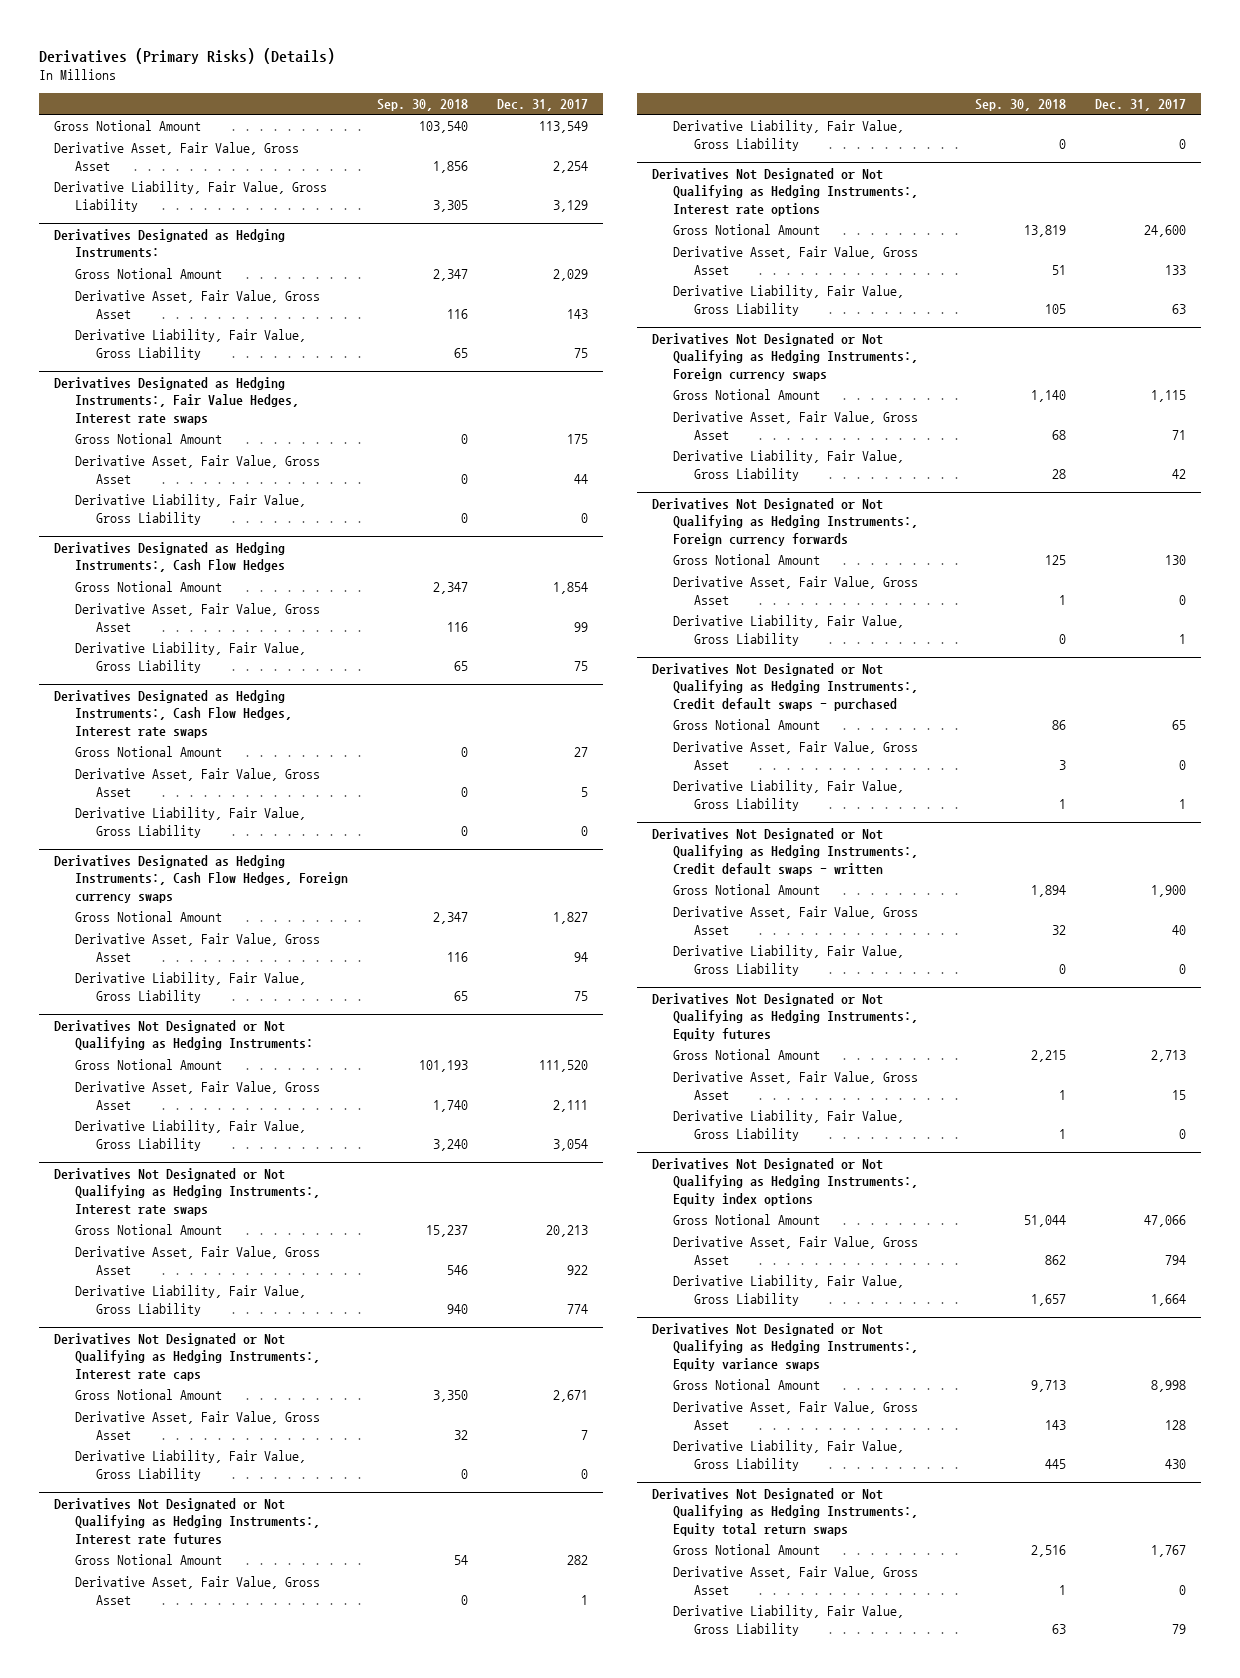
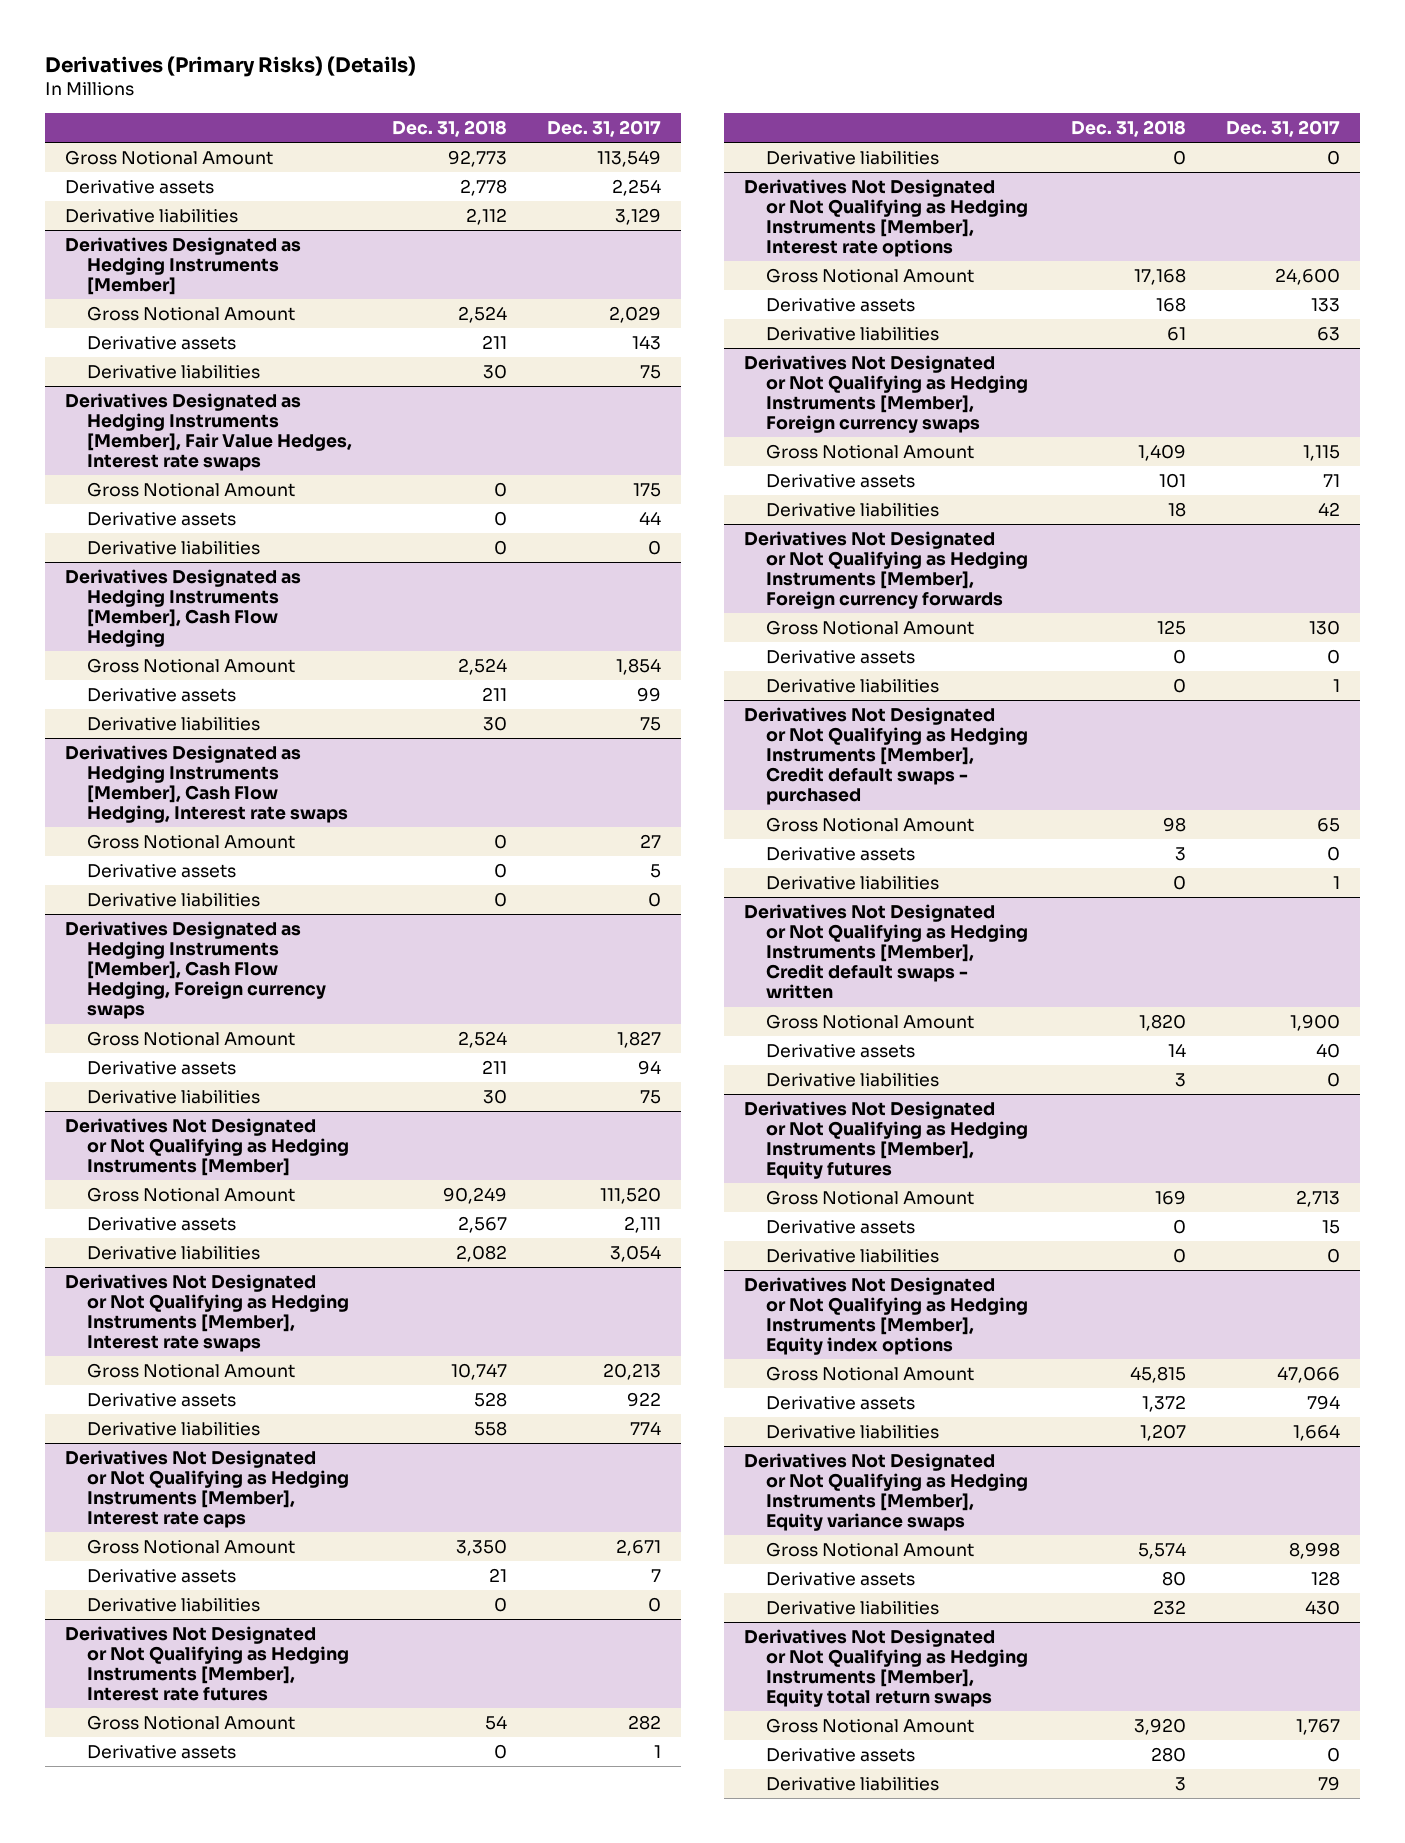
[377,98,469,111] Sep. 30, 2018 -> none
none -> [391,119,507,137] Dec. 31, 2018
[53,142,299,171] Derivative Asset, Fair Value, Gross Asset -> [64,179,214,194] Derivative assets
[53,181,327,212] Derivative Liability, Fair Value, Gross Liability -> [64,208,238,223] Derivative liabilities
[53,228,285,259] Derivatives Designated as Hedging Instruments: -> [64,236,301,296] Derivatives Designated as Hedging Instruments [Member]
[75,290,321,319] Derivative Asset, Fair Value, Gross Asset -> [87,335,237,350] Derivative assets
[75,329,307,360] Derivative Liability, Fair Value, Gross Liability -> [87,364,261,379] Derivative liabilities
[53,376,300,425] Derivatives Designated as Hedging Instruments:, Fair Value Hedges, Interest rate swaps -> [64,392,353,472] Derivatives Designated as Hedging Instruments [Member], Fair Value Hedges, Interest rate swaps
[75,455,321,484] Derivative Asset, Fair Value, Gross Asset -> [87,511,237,526] Derivative assets
[75,494,307,525] Derivative Liability, Fair Value, Gross Liability -> [87,540,261,555] Derivative liabilities
[53,541,286,573] Derivatives Designated as Hedging Instruments:, Cash Flow Hedges -> [64,568,301,648] Derivatives Designated as Hedging Instruments [Member], Cash Flow Hedging
[75,603,321,632] Derivative Asset, Fair Value, Gross Asset -> [87,687,237,702] Derivative assets
[75,642,307,673] Derivative Liability, Fair Value, Gross Liability -> [87,716,261,731] Derivative liabilities
[53,689,293,738] Derivatives Designated as Hedging Instruments:, Cash Flow Hedges, Interest rate swaps -> [64,744,349,824] Derivatives Designated as Hedging Instruments [Member], Cash Flow Hedging, Interest rate swaps
[75,768,321,797] Derivative Asset, Fair Value, Gross Asset -> [87,863,237,878] Derivative assets
[75,807,307,838] Derivative Liability, Fair Value, Gross Liability -> [87,892,261,907] Derivative liabilities
[53,854,349,903] Derivatives Designated as Hedging Instruments:, Cash Flow Hedges, Foreign currency swaps -> [64,920,327,1020] Derivatives Designated as Hedging Instruments [Member], Cash Flow Hedging, Foreign currency swaps
[75,933,321,962] Derivative Asset, Fair Value, Gross Asset -> [87,1060,237,1075] Derivative assets
[75,972,307,1003] Derivative Liability, Fair Value, Gross Liability -> [87,1089,261,1104] Derivative liabilities
[53,1019,314,1051] Derivatives Not Designated or Not Qualifying as Hedging Instruments: -> [64,1117,350,1177] Derivatives Not Designated or Not Qualifying as Hedging Instruments [Member]
[75,1081,321,1110] Derivative Asset, Fair Value, Gross Asset -> [87,1216,237,1231] Derivative assets
[75,1120,307,1151] Derivative Liability, Fair Value, Gross Liability -> [87,1245,261,1260] Derivative liabilities
[53,1167,321,1216] Derivatives Not Designated or Not Qualifying as Hedging Instruments:, Interest rate swaps -> [64,1273,350,1353] Derivatives Not Designated or Not Qualifying as Hedging Instruments [Member], Interest rate swaps
[75,1246,321,1275] Derivative Asset, Fair Value, Gross Asset -> [87,1392,237,1407] Derivative assets
[75,1285,307,1316] Derivative Liability, Fair Value, Gross Liability -> [87,1421,261,1436] Derivative liabilities
[53,1332,321,1381] Derivatives Not Designated or Not Qualifying as Hedging Instruments:, Interest rate caps -> [64,1449,350,1529] Derivatives Not Designated or Not Qualifying as Hedging Instruments [Member], Interest rate caps
[75,1411,321,1440] Derivative Asset, Fair Value, Gross Asset -> [87,1568,237,1583] Derivative assets
[75,1450,307,1481] Derivative Liability, Fair Value, Gross Liability -> [87,1597,261,1612] Derivative liabilities
[53,1497,321,1545] Derivatives Not Designated or Not Qualifying as Hedging Instruments:, Interest rate futures -> [64,1625,350,1702] Derivatives Not Designated or Not Qualifying as Hedging Instruments [Member], Interest rate futures
[75,1576,321,1605] Derivative Asset, Fair Value, Gross Asset -> [87,1744,237,1759] Derivative assets
[672,120,904,151] Derivative Liability, Fair Value, Gross Liability -> [766,150,940,165] Derivative liabilities
[651,167,918,216] Derivatives Not Designated or Not Qualifying as Hedging Instruments:, Interest rate options -> [744,178,1029,258] Derivatives Not Designated or Not Qualifying as Hedging Instruments [Member], Interest rate options
[672,246,918,275] Derivative Asset, Fair Value, Gross Asset -> [766,297,916,312] Derivative assets
[672,285,904,316] Derivative Liability, Fair Value, Gross Liability -> [766,326,940,341] Derivative liabilities
[651,332,918,381] Derivatives Not Designated or Not Qualifying as Hedging Instruments:, Foreign currency swaps -> [744,354,1029,434] Derivatives Not Designated or Not Qualifying as Hedging Instruments [Member], Foreign currency swaps
[672,411,918,440] Derivative Asset, Fair Value, Gross Asset -> [766,473,916,488] Derivative assets
[672,450,904,481] Derivative Liability, Fair Value, Gross Liability -> [766,502,940,517] Derivative liabilities
[651,497,918,546] Derivatives Not Designated or Not Qualifying as Hedging Instruments:, Foreign currency forwards -> [744,530,1029,610] Derivatives Not Designated or Not Qualifying as Hedging Instruments [Member], Foreign currency forwards
[672,576,918,605] Derivative Asset, Fair Value, Gross Asset -> [766,649,916,664] Derivative assets
[672,615,904,646] Derivative Liability, Fair Value, Gross Liability -> [766,678,940,693] Derivative liabilities
[651,662,918,711] Derivatives Not Designated or Not Qualifying as Hedging Instruments:, Credit default swaps - purchased -> [744,706,1029,806] Derivatives Not Designated or Not Qualifying as Hedging Instruments [Member], Credit default swaps - purchased
[672,741,918,770] Derivative Asset, Fair Value, Gross Asset -> [766,846,916,861] Derivative assets
[672,780,904,811] Derivative Liability, Fair Value, Gross Liability -> [766,875,940,890] Derivative liabilities
[651,827,918,876] Derivatives Not Designated or Not Qualifying as Hedging Instruments:, Credit default swaps - written -> [744,903,1029,1000] Derivatives Not Designated or Not Qualifying as Hedging Instruments [Member], Credit default swaps - written
[672,906,918,935] Derivative Asset, Fair Value, Gross Asset -> [766,1043,916,1058] Derivative assets
[672,945,904,976] Derivative Liability, Fair Value, Gross Liability -> [766,1072,940,1087] Derivative liabilities
[651,992,918,1041] Derivatives Not Designated or Not Qualifying as Hedging Instruments:, Equity futures -> [744,1100,1029,1180] Derivatives Not Designated or Not Qualifying as Hedging Instruments [Member], Equity futures
[672,1071,918,1100] Derivative Asset, Fair Value, Gross Asset -> [766,1219,916,1234] Derivative assets
[672,1110,904,1141] Derivative Liability, Fair Value, Gross Liability -> [766,1248,940,1263] Derivative liabilities
[651,1157,918,1206] Derivatives Not Designated or Not Qualifying as Hedging Instruments:, Equity index options -> [744,1276,1029,1356] Derivatives Not Designated or Not Qualifying as Hedging Instruments [Member], Equity index options
[672,1236,918,1265] Derivative Asset, Fair Value, Gross Asset -> [766,1395,916,1410] Derivative assets
[672,1275,904,1306] Derivative Liability, Fair Value, Gross Liability -> [766,1424,940,1439] Derivative liabilities
[651,1322,918,1371] Derivatives Not Designated or Not Qualifying as Hedging Instruments:, Equity variance swaps -> [744,1452,1029,1532] Derivatives Not Designated or Not Qualifying as Hedging Instruments [Member], Equity variance swaps
[672,1401,918,1430] Derivative Asset, Fair Value, Gross Asset -> [766,1571,916,1586] Derivative assets
[672,1440,904,1471] Derivative Liability, Fair Value, Gross Liability -> [766,1600,940,1615] Derivative liabilities
[651,1487,918,1536] Derivatives Not Designated or Not Qualifying as Hedging Instruments:, Equity total return swaps -> [744,1628,1029,1708] Derivatives Not Designated or Not Qualifying as Hedging Instruments [Member], Equity total return swaps
[672,1566,918,1595] Derivative Asset, Fair Value, Gross Asset -> [766,1747,916,1762] Derivative assets
[672,1605,904,1636] Derivative Liability, Fair Value, Gross Liability -> [766,1776,940,1791] Derivative liabilities

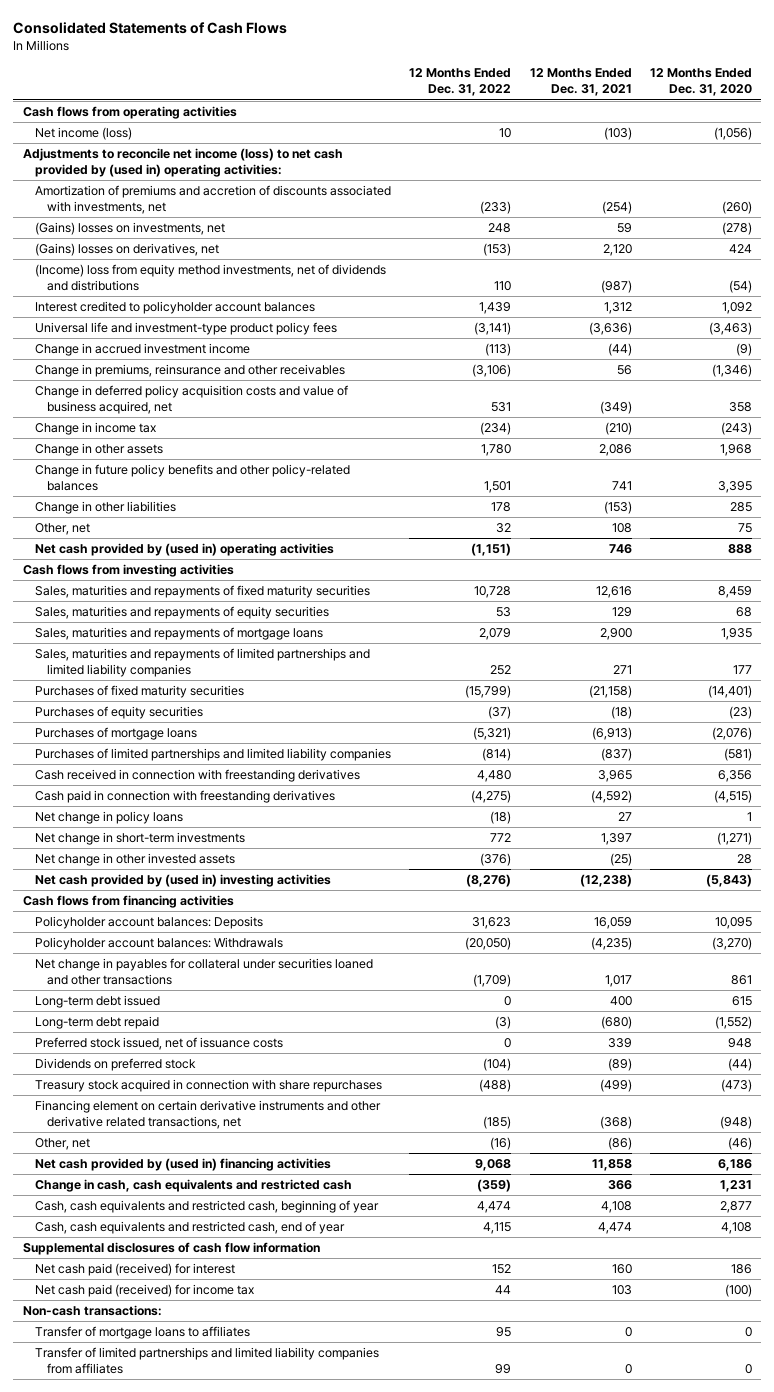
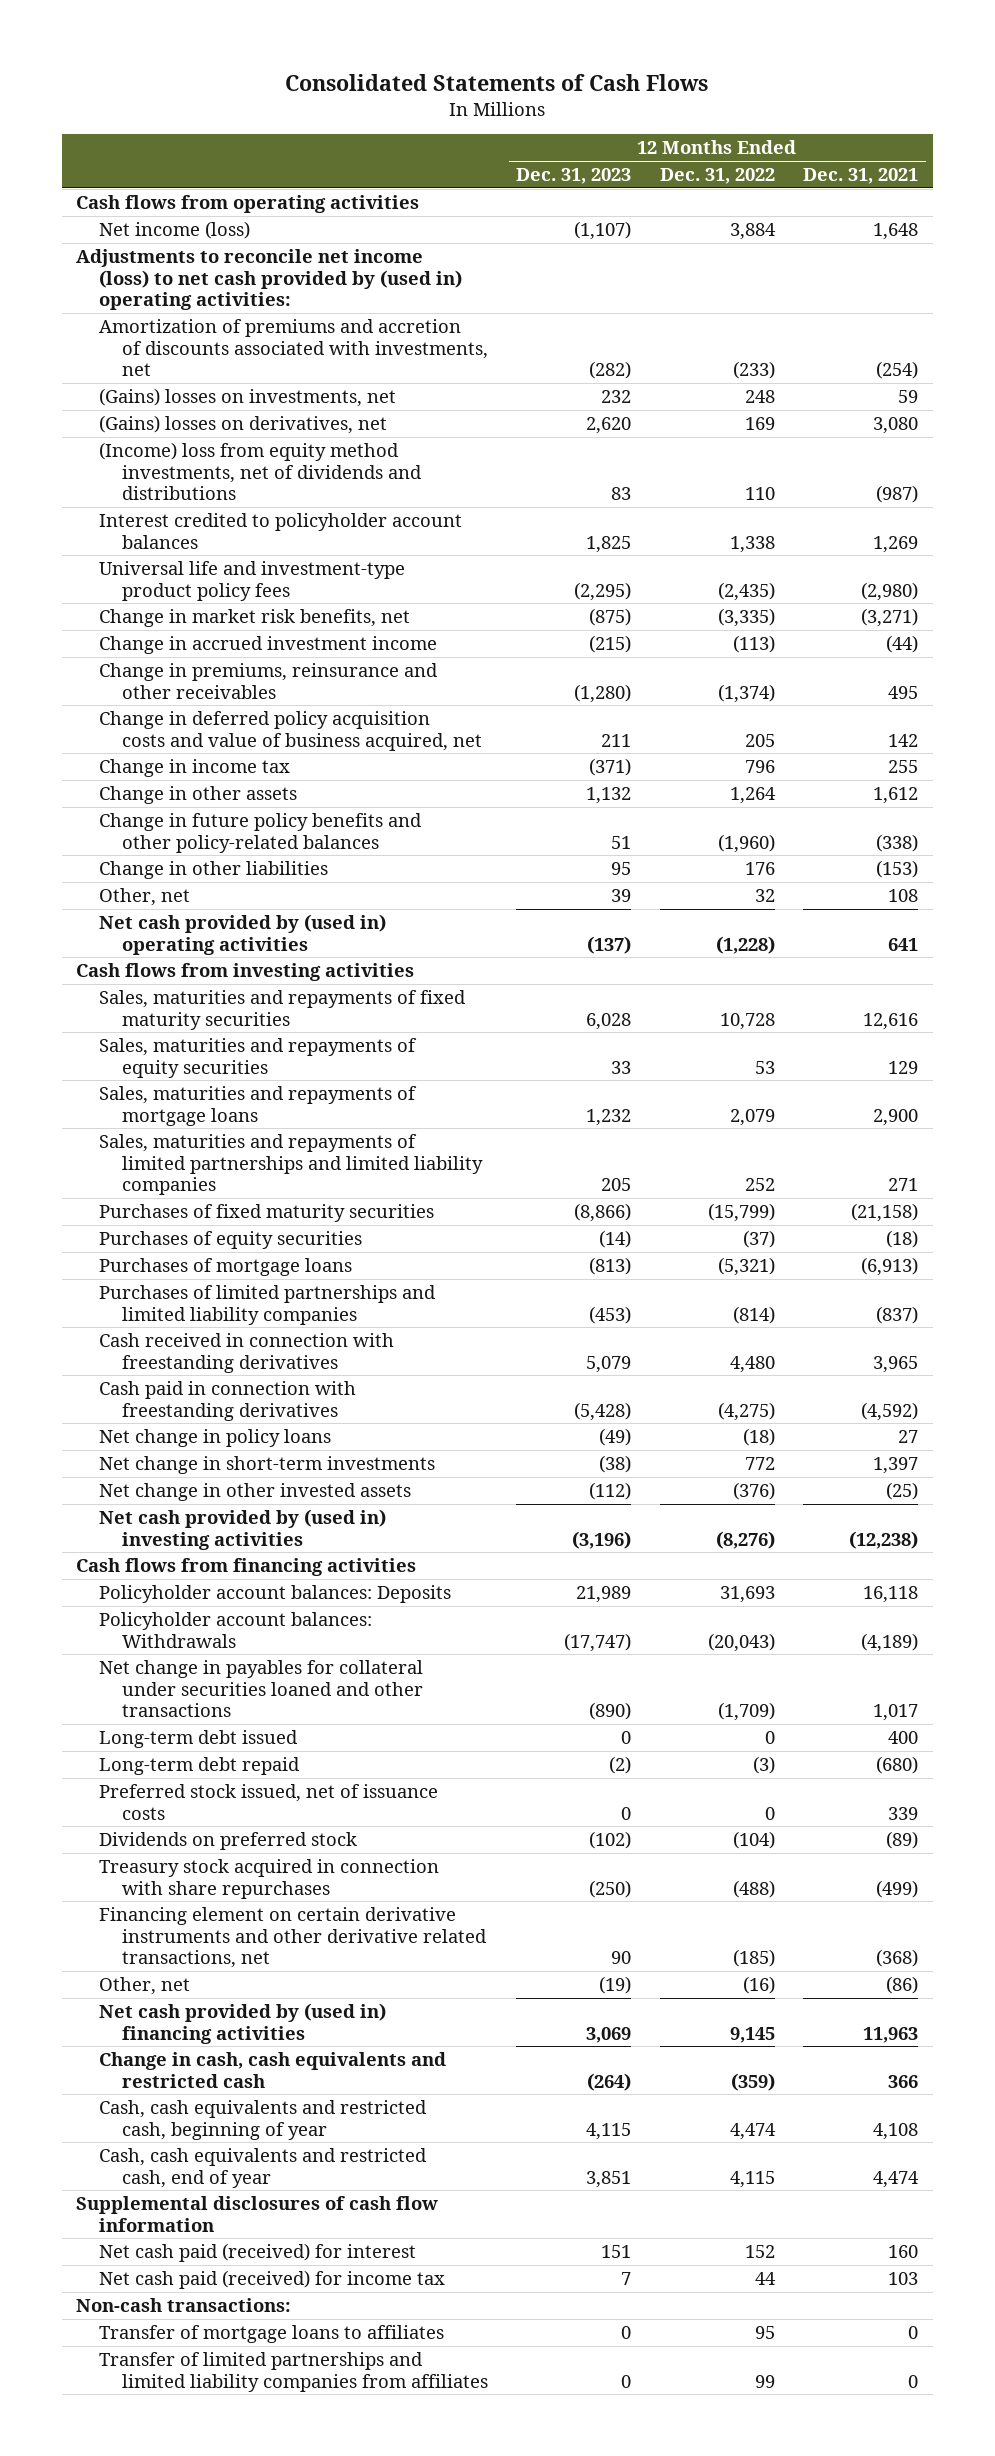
[649,68,752,97] 12 Months Ended Dec. 31, 2020 -> none
none -> [516,168,632,185] Dec. 31, 2023
[499,128,512,139] 10 -> [729,223,776,241] 3,884
[603,127,632,141] (103) -> [873,223,919,241] 1,648
[483,243,512,257] (153) -> [744,417,775,431] 169
[602,244,632,257] 2,120 -> [873,417,919,435] 3,080
[479,302,512,315] 1,439 -> [729,535,775,553] 1,338
[603,302,632,315] 1,312 -> [873,535,919,553] 1,269
[474,322,512,336] (3,141) -> [717,581,775,601] (2,435)
[588,322,632,336] (3,636) -> [861,581,919,601] (2,980)
none -> [99,609,411,628] Change in market risk benefits, net
[472,364,512,378] (3,106) -> [717,683,775,703] (1,374)
[616,365,632,376] 56 -> [888,685,919,699] 495
[491,402,512,413] 531 -> [744,733,775,747] 205
[599,401,632,415] (349) -> [888,733,919,747] 142
[480,422,512,436] (234) -> [744,760,775,774] 796
[604,422,632,436] (210) -> [888,760,919,774] 255
[481,444,512,457] 1,780 -> [729,787,776,805] 1,264
[598,444,632,457] 2,086 -> [873,787,919,805] 1,612
[484,481,512,494] 1,501 -> [717,833,775,853] (1,960)
[611,481,632,491] 741 -> [876,833,919,852] (338)
[491,502,512,513] 178 -> [744,862,775,876] 176
[471,543,512,557] (1,151) -> [715,935,775,954] (1,228)
[608,544,632,555] 746 -> [888,937,919,951] 641
[472,917,512,930] 31,623 -> [719,1586,775,1604] 31,693
[593,917,632,930] 16,059 -> [863,1586,919,1604] 16,118
[465,937,512,951] (20,050) -> [707,1632,775,1652] (20,043)
[590,937,632,951] (4,235) -> [861,1632,919,1652] (4,189)
[475,1159,512,1172] 9,068 -> [729,2026,775,2043] 9,145
[591,1159,632,1172] 11,858 -> [863,2026,919,2043] 11,963

